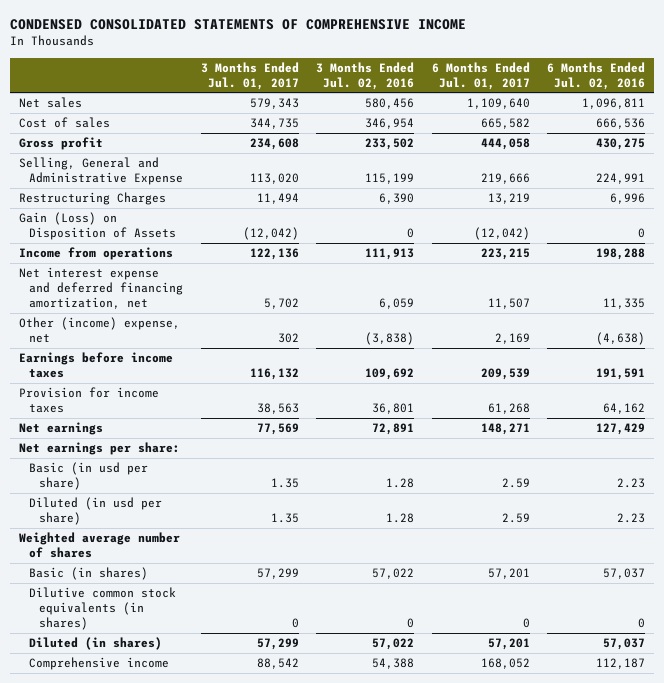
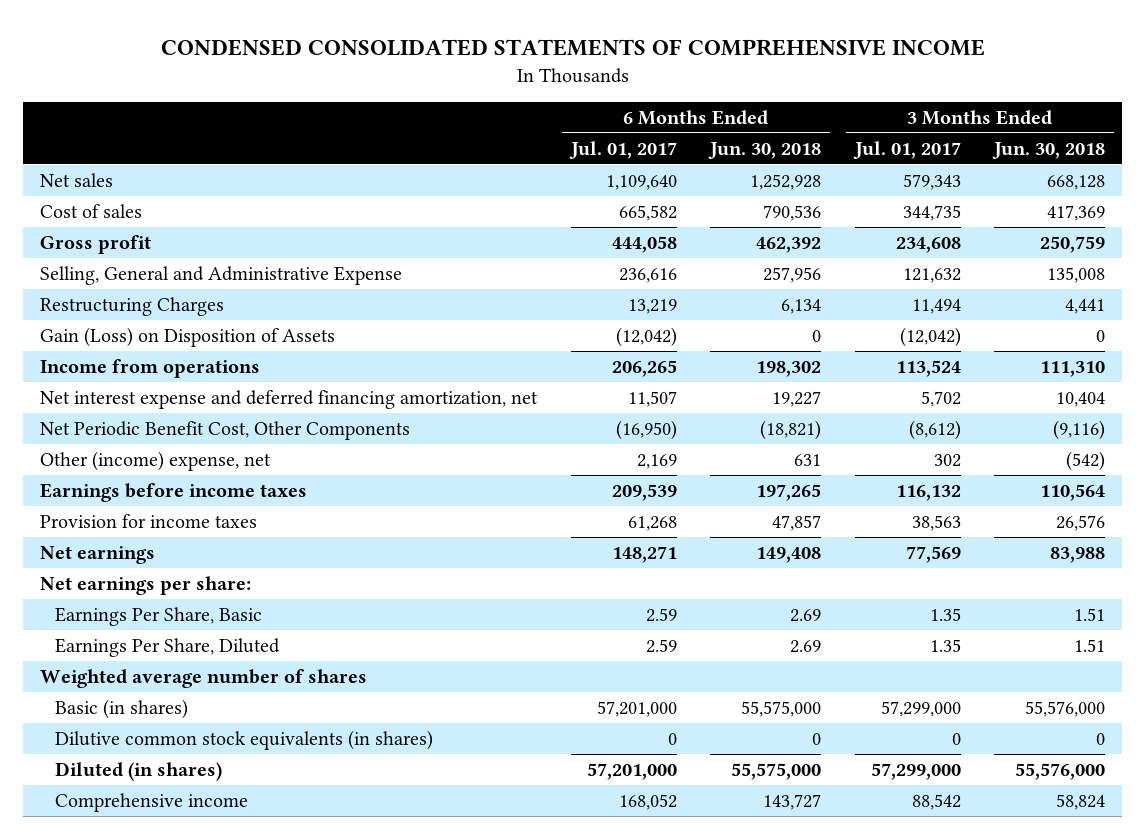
[316,61,415,90] 3 Months Ended Jul. 02, 2016 -> none
[547,61,646,90] 6 Months Ended Jul. 02, 2016 -> none
none -> [708,141,822,159] Jun. 30, 2018
none -> [992,141,1106,159] Jun. 30, 2018
[249,173,299,185] 113,020 -> [902,267,961,283] 121,632
[480,173,530,185] 219,666 -> [618,267,677,283] 236,616
[249,248,299,261] 122,136 -> [895,359,961,377] 113,524
[480,248,530,261] 223,215 -> [611,359,677,377] 206,265
none -> [40,420,411,440] Net Periodic Benefit Cost, Other Components
[29,462,149,491] Basic (in usd per share) -> [55,606,263,626] Earnings Per Share, Basic
[29,497,163,526] Diluted (in usd per share) -> [55,637,281,657] Earnings Per Share, Diluted
[256,568,299,580] 57,299 -> [880,700,961,717] 57,299,000
[487,568,530,580] 57,201 -> [596,700,677,717] 57,201,000
[256,638,299,651] 57,299 -> [870,762,961,780] 57,299,000
[487,638,530,651] 57,201 -> [586,762,677,780] 57,201,000

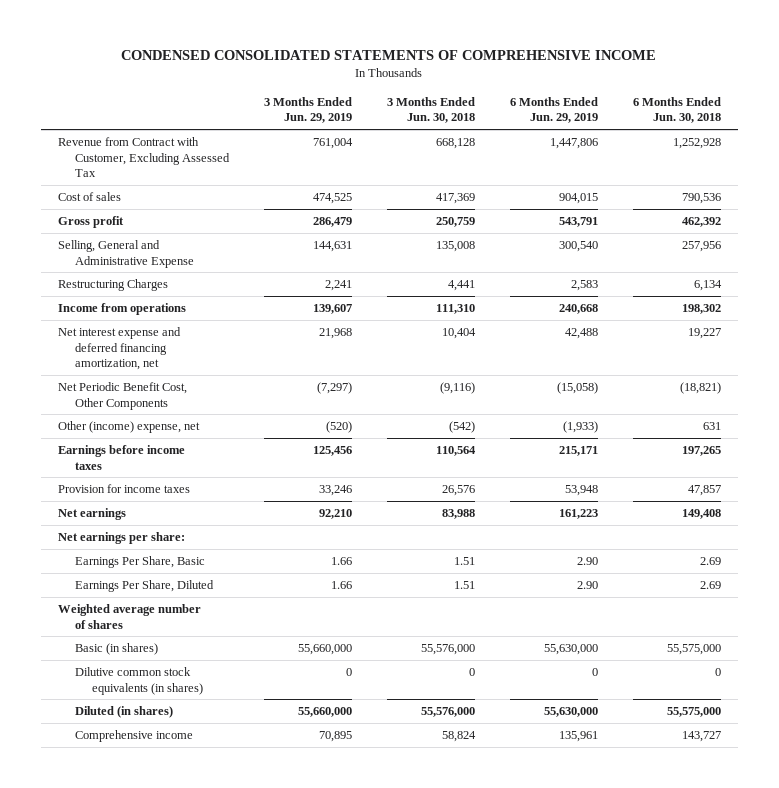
[568,140,677,159] Jul. 01, 2017 -> none
[852,140,961,159] Jul. 01, 2017 -> none
none -> [263,96,352,124] 3 Months Ended Jun. 29, 2019
none -> [509,96,598,124] 6 Months Ended Jun. 29, 2019
[40,172,114,187] Net sales -> [58,136,230,178] Revenue from Contract with Customer, Excluding Assessed Tax
[40,326,336,347] Gain (Loss) on Disposition of Assets -> none

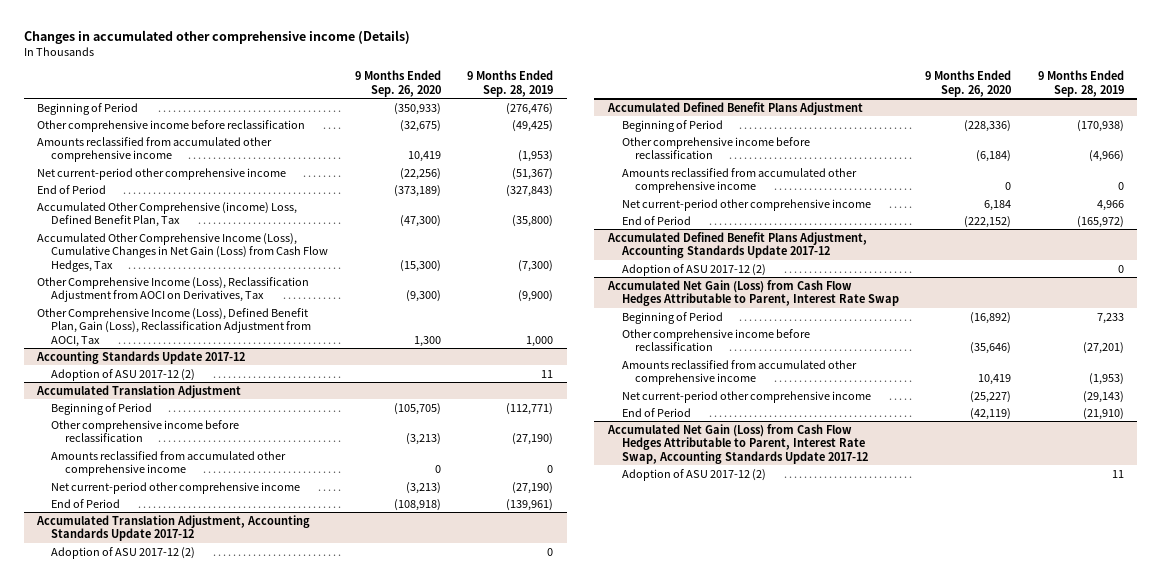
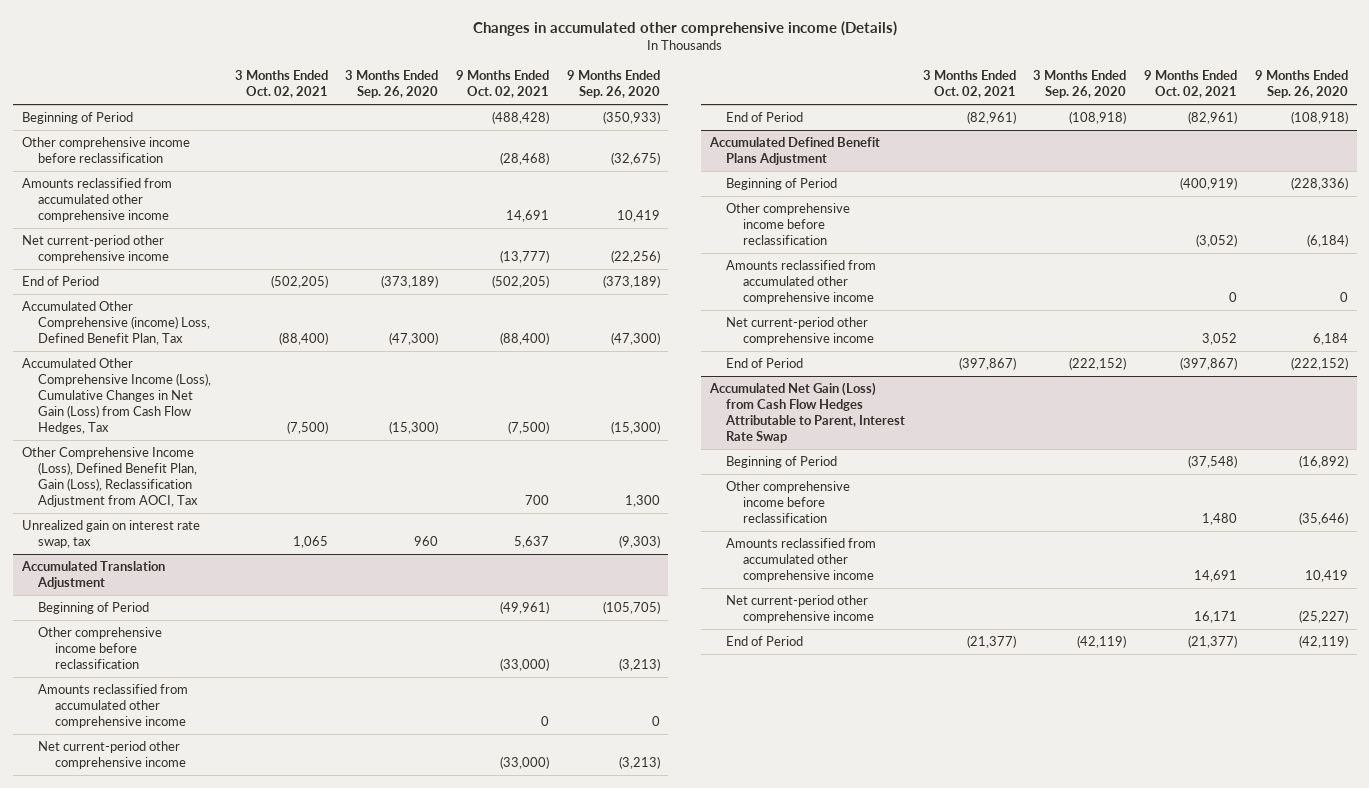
[467,70,554,97] 9 Months Ended Sep. 28, 2019 -> none
none -> [234,70,328,99] 3 Months Ended Oct. 02, 2021
none -> [345,70,439,99] 3 Months Ended Sep. 26, 2020
none -> [455,70,549,99] 9 Months Ended Oct. 02, 2021
[37,276,310,303] Other Comprehensive Income (Loss), Reclassification Adjustment from AOCI on Derivatives, Tax -> none
[36,350,246,364] Accounting Standards Update 2017-12 -> none
[51,368,196,381] Adoption of ASU 2017-12 (2) -> none
none -> [21,520,200,549] Unrealized gain on interest rate swap, tax
[36,514,311,542] Accumulated Translation Adjustment, Accounting Standards Update 2017-12 -> none
[51,546,196,559] Adoption of ASU 2017-12 (2) -> none
[606,231,867,259] Accumulated Defined Benefit Plans Adjustment, Accounting Standards Update 2017-12 -> none
[621,263,766,276] Adoption of ASU 2017-12 (2) -> none
[606,423,868,464] Accumulated Net Gain (Loss) from Cash Flow Hedges Attributable to Parent, Interest Rate Swap, Accounting Standards Update 2017-12 -> none
[621,468,766,481] Adoption of ASU 2017-12 (2) -> none

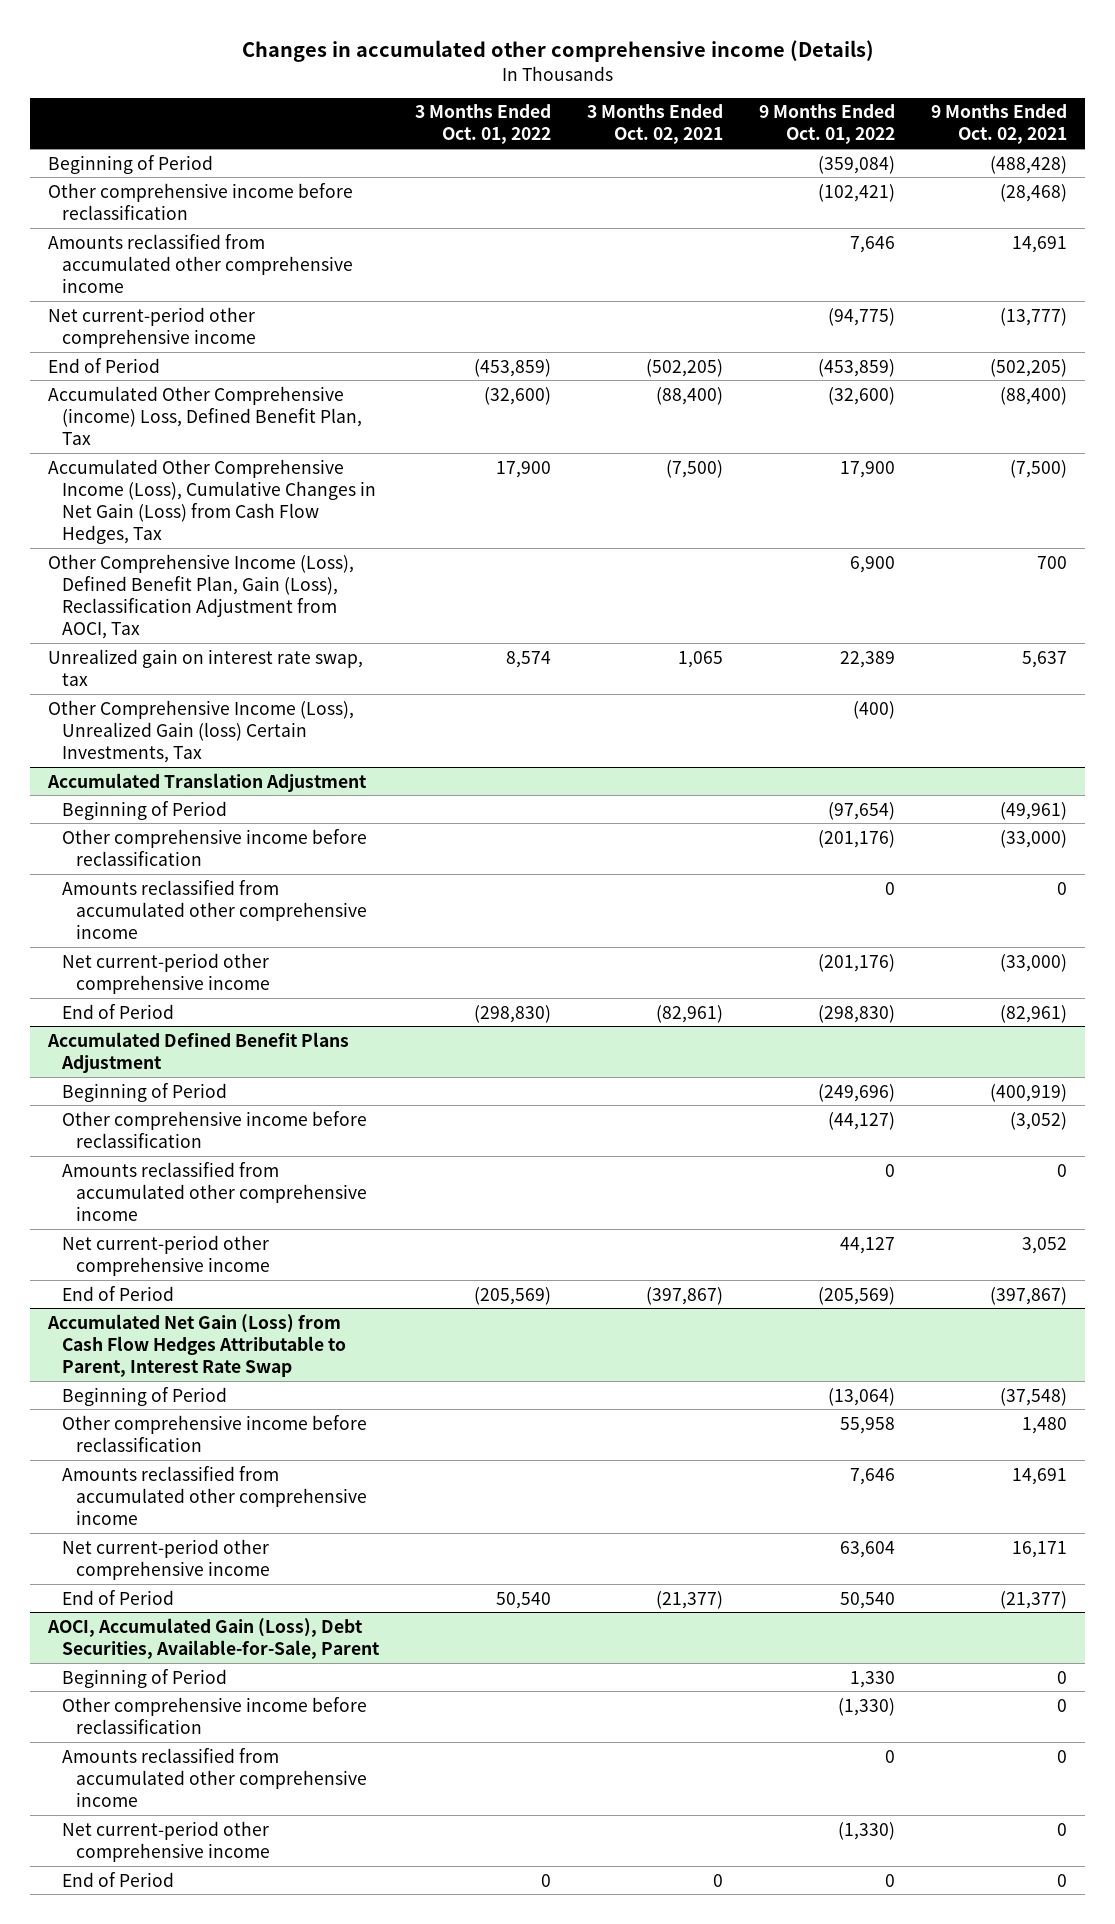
[345,70,439,99] 3 Months Ended Sep. 26, 2020 -> none
[566,70,660,99] 9 Months Ended Sep. 26, 2020 -> none
none -> [414,104,551,145] 3 Months Ended Oct. 01, 2022
none -> [758,104,895,145] 9 Months Ended Oct. 01, 2022
none -> [48,699,355,763] Other Comprehensive Income (Loss), Unrealized Gain (loss) Certain Investments, Tax
none -> [47,1617,381,1659] AOCI, Accumulated Gain (Loss), Debt Securities, Available-for-Sale, Parent
none -> [62,1668,228,1688] Beginning of Period
none -> [62,1696,368,1734] Other comprehensive income before reclassification
none -> [62,1747,367,1807] Amounts reclassified from accumulated other comprehensive income
none -> [62,1820,270,1862] Net current-period other comprehensive income
none -> [62,1871,175,1887] End of Period

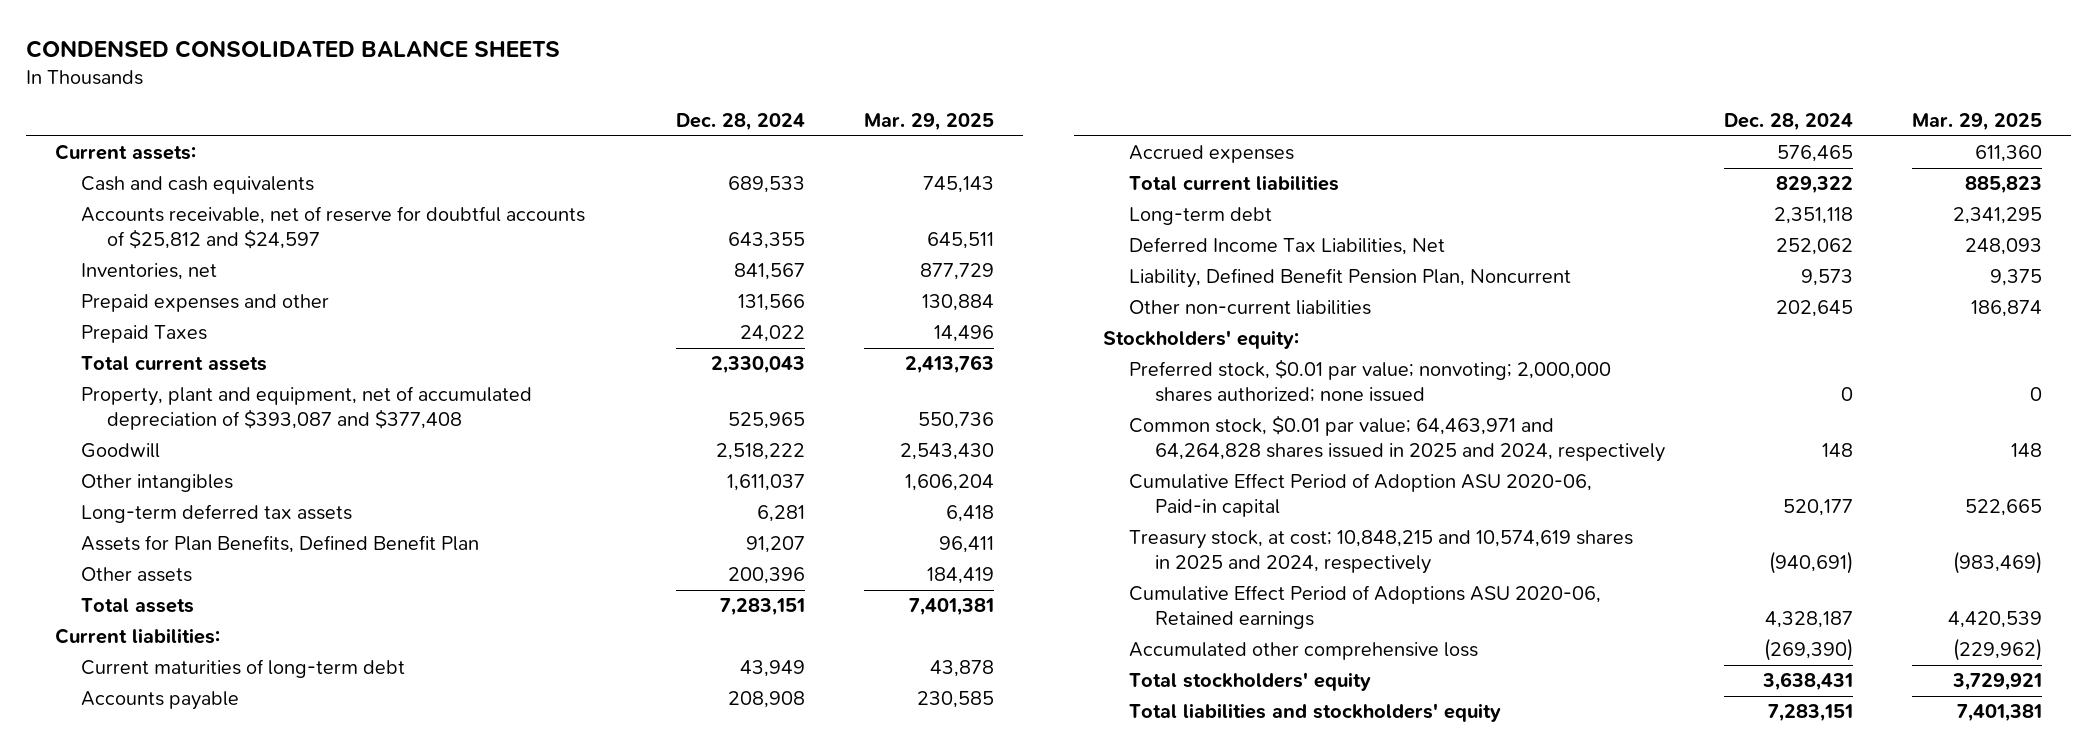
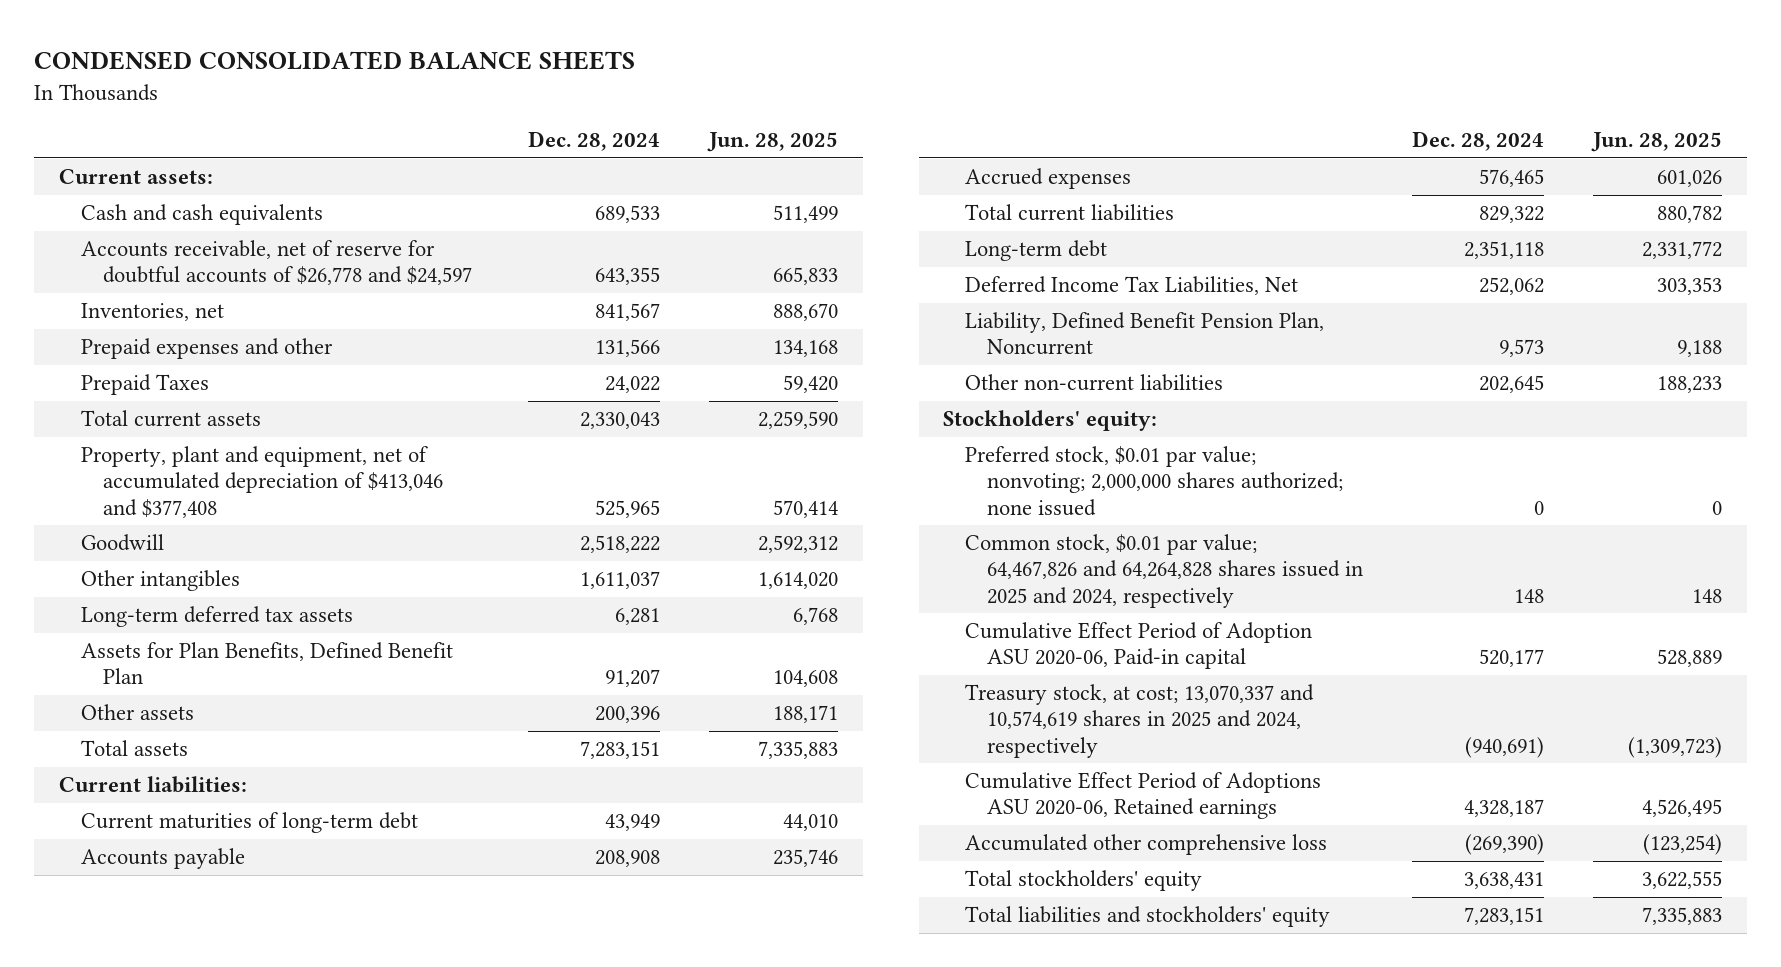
[863,112,994,131] Mar. 29, 2025 -> none
none -> [707,132,839,153] Jun. 28, 2025
[81,206,586,249] Accounts receivable, net of reserve for doubtful accounts of $25,812 and $24,597 -> [80,240,472,286] Accounts receivable, net of reserve for doubtful accounts of $26,778 and $24,597
[81,386,533,430] Property, plant and equipment, net of accumulated depreciation of $393,087 and $377,408 -> [80,446,443,518] Property, plant and equipment, net of accumulated depreciation of $413,046 and $377,408
[1129,415,1665,462] Common stock, $0.01 par value; 64,463,971 and 64,264,828 shares issued in 2025 and 2024, respectively -> [965,534,1364,608] Common stock, $0.01 par value; 64,467,826 and 64,264,828 shares issued in 2025 and 2024, respectively
[1129,530,1634,574] Treasury stock, at cost; 10,848,215 and 10,574,619 shares in 2025 and 2024, respectively -> [965,684,1315,758] Treasury stock, at cost; 13,070,337 and 10,574,619 shares in 2025 and 2024, respectively

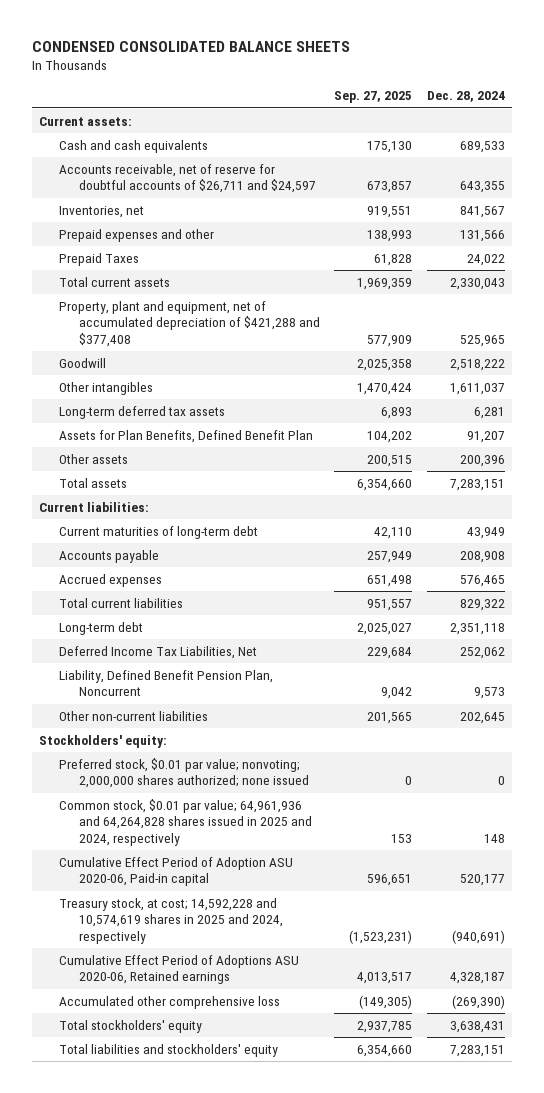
[707,132,839,153] Jun. 28, 2025 -> none
none -> [334,91,413,104] Sep. 27, 2025
[80,240,472,286] Accounts receivable, net of reserve for doubtful accounts of $26,778 and $24,597 -> [58,163,316,194] Accounts receivable, net of reserve for doubtful accounts of $26,711 and $24,597
[80,446,443,518] Property, plant and equipment, net of accumulated depreciation of $413,046 and $377,408 -> [58,300,320,347] Property, plant and equipment, net of accumulated depreciation of $421,288 and $377,408
[965,534,1364,608] Common stock, $0.01 par value; 64,467,826 and 64,264,828 shares issued in 2025 and 2024, respectively -> [58,798,312,846] Common stock, $0.01 par value; 64,961,936 and 64,264,828 shares issued in 2025 and 2024, respectively
[965,684,1315,758] Treasury stock, at cost; 13,070,337 and 10,574,619 shares in 2025 and 2024, respectively -> [58,897,283,944] Treasury stock, at cost; 14,592,228 and 10,574,619 shares in 2025 and 2024, respectively

